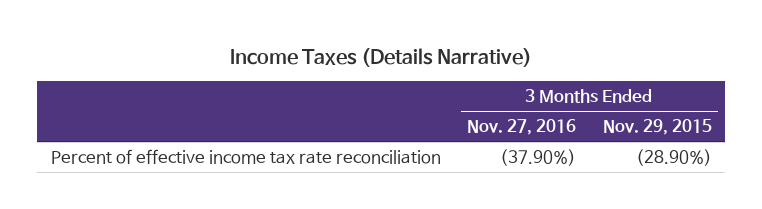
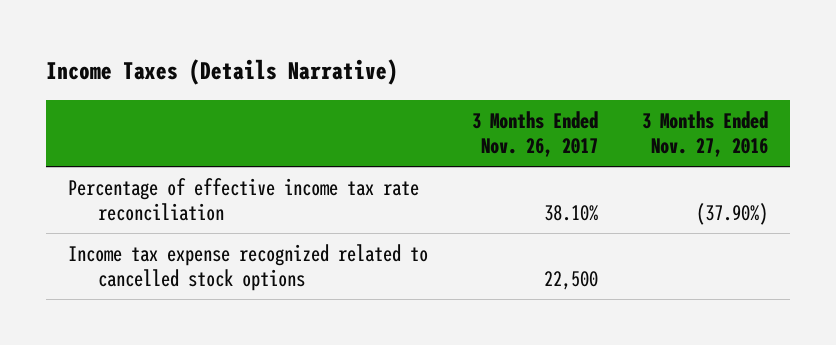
[602,119,712,136] Nov. 29, 2015 -> none
none -> [472,110,599,158] 3 Months Ended Nov. 26, 2017
[50,149,441,165] Percent of effective income tax rate reconciliation -> [68,177,420,222] Percentage of effective income tax rate reconciliation
none -> [68,243,429,292] Income tax expense recognized related to cancelled stock options

